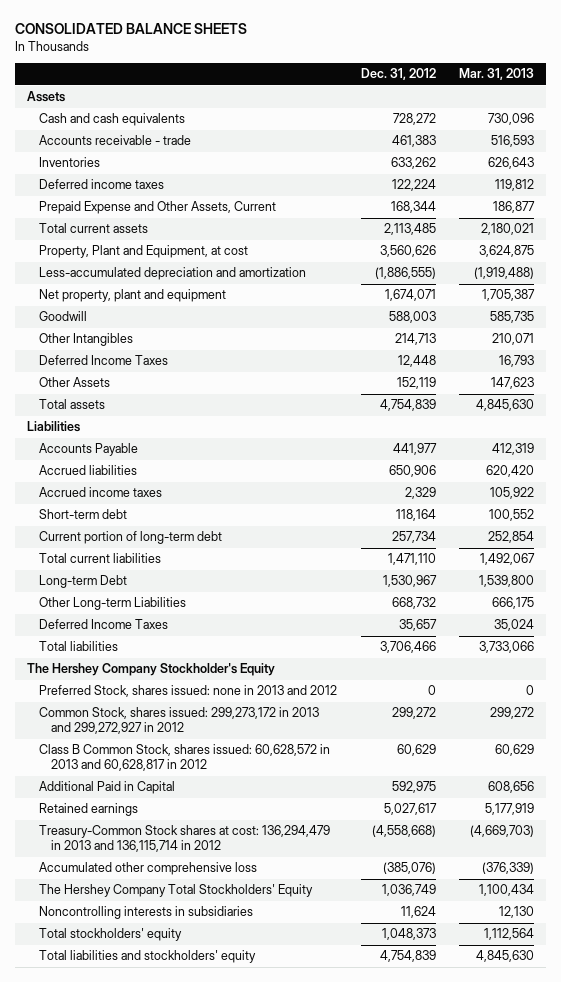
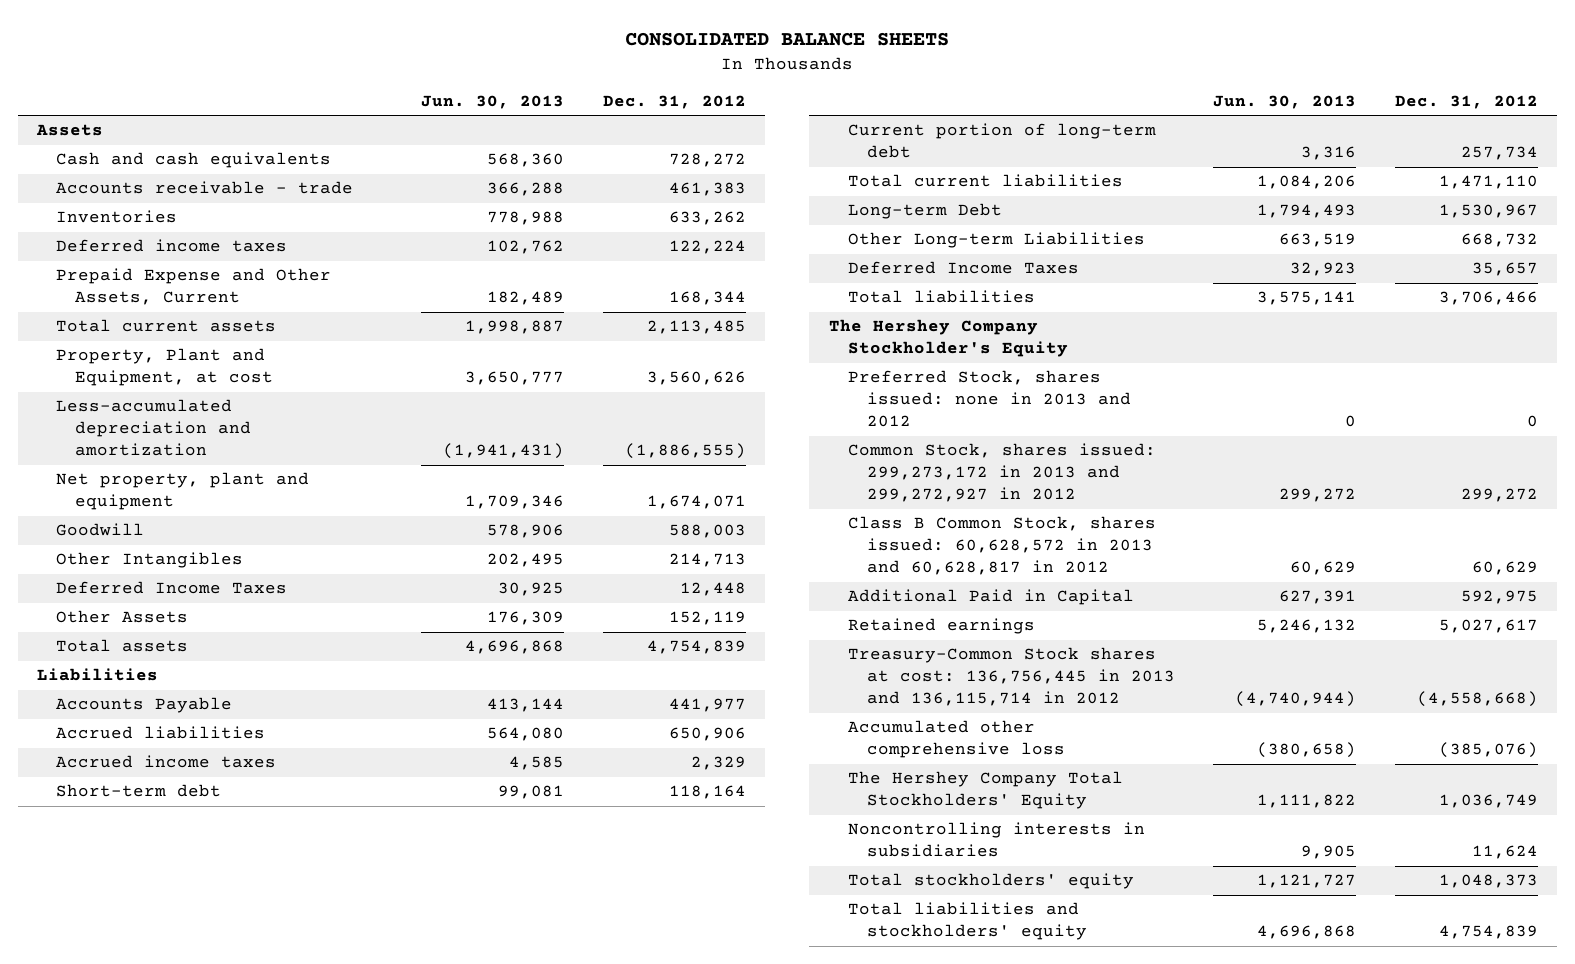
[459,68,535,81] Mar. 31, 2013 -> none
none -> [421,94,565,109] Jun. 30, 2013
[38,825,330,853] Treasury-Common Stock shares at cost: 136,294,479 in 2013 and 136,115,714 in 2012 -> [847,647,1175,707] Treasury-Common Stock shares at cost: 136,756,445 in 2013 and 136,115,714 in 2012

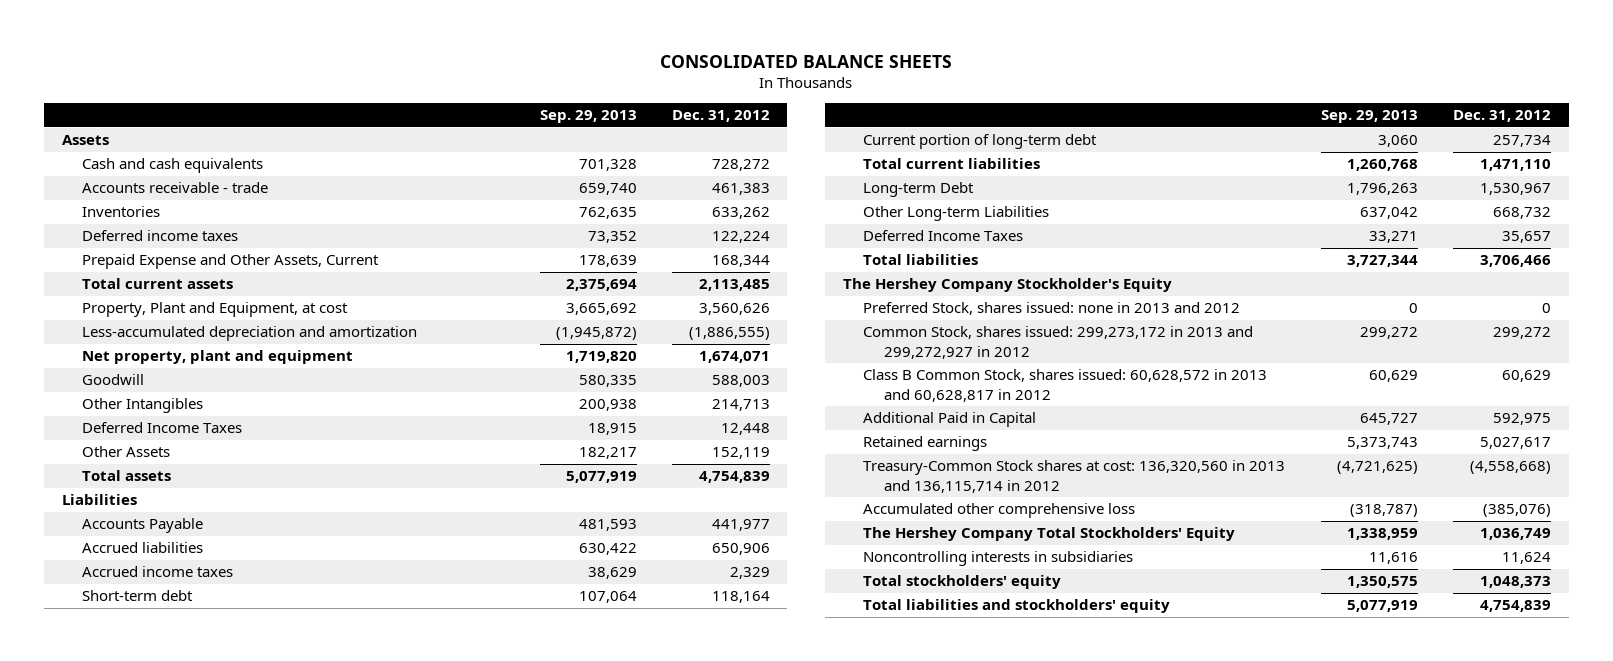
[421,94,565,109] Jun. 30, 2013 -> none
none -> [539,110,637,124] Sep. 29, 2013
[847,647,1175,707] Treasury-Common Stock shares at cost: 136,756,445 in 2013 and 136,115,714 in 2012 -> [863,460,1286,493] Treasury-Common Stock shares at cost: 136,320,560 in 2013 and 136,115,714 in 2012

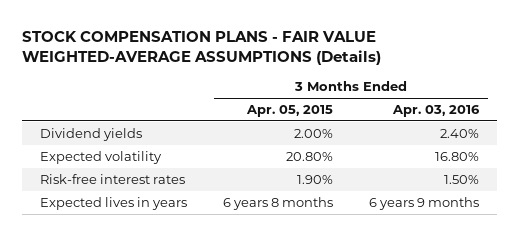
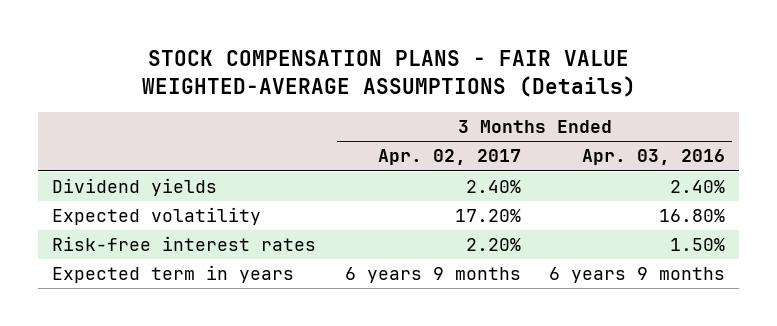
[245,104,333,117] Apr. 05, 2015 -> none
none -> [377,149,521,166] Apr. 02, 2017
[39,196,187,210] Expected lives in years -> [52,265,295,284] Expected term in years

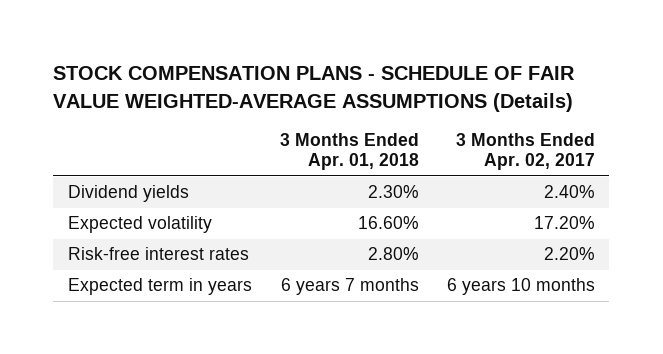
[141,49,636,97] STOCK COMPENSATION PLANS - FAIR VALUE WEIGHTED-AVERAGE ASSUMPTIONS (Details) -> [53,66,576,112] STOCK COMPENSATION PLANS - SCHEDULE OF FAIR VALUE WEIGHTED-AVERAGE ASSUMPTIONS (Details)
[582,149,726,166] Apr. 03, 2016 -> none
none -> [279,133,419,171] 3 Months Ended Apr. 01, 2018
[344,267,521,284] 6 years 9 months -> [447,278,596,296] 6 years 10 months

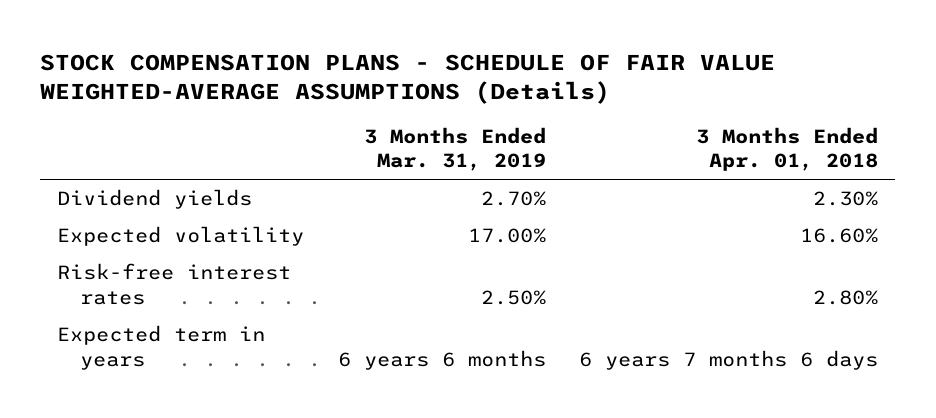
[456,133,596,171] 3 Months Ended Apr. 02, 2017 -> none
none -> [363,127,546,172] 3 Months Ended Mar. 31, 2019
[280,278,419,296] 6 years 7 months -> [579,349,879,370] 6 years 7 months 6 days

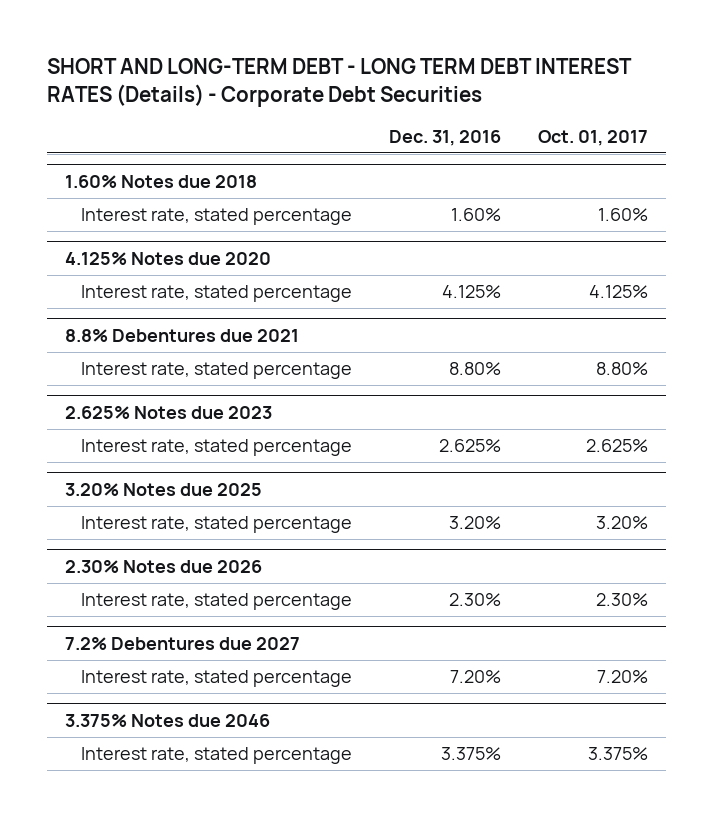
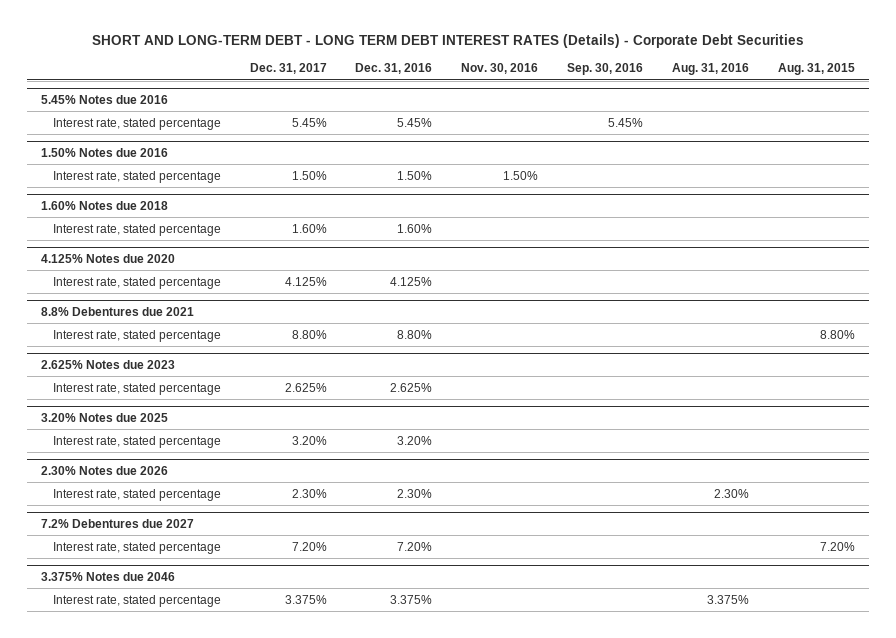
[537,129,648,146] Oct. 01, 2017 -> none
none -> [249,63,327,75] Dec. 31, 2017
none -> [461,63,539,75] Nov. 30, 2016
none -> [567,63,644,76] Sep. 30, 2016
none -> [671,63,749,76] Aug. 31, 2016
none -> [777,63,855,76] Aug. 31, 2015
none -> [41,94,169,104] 5.45% Notes due 2016
none -> [52,117,221,130] Interest rate, stated percentage
none -> [41,147,169,157] 1.50% Notes due 2016
none -> [52,170,221,183] Interest rate, stated percentage

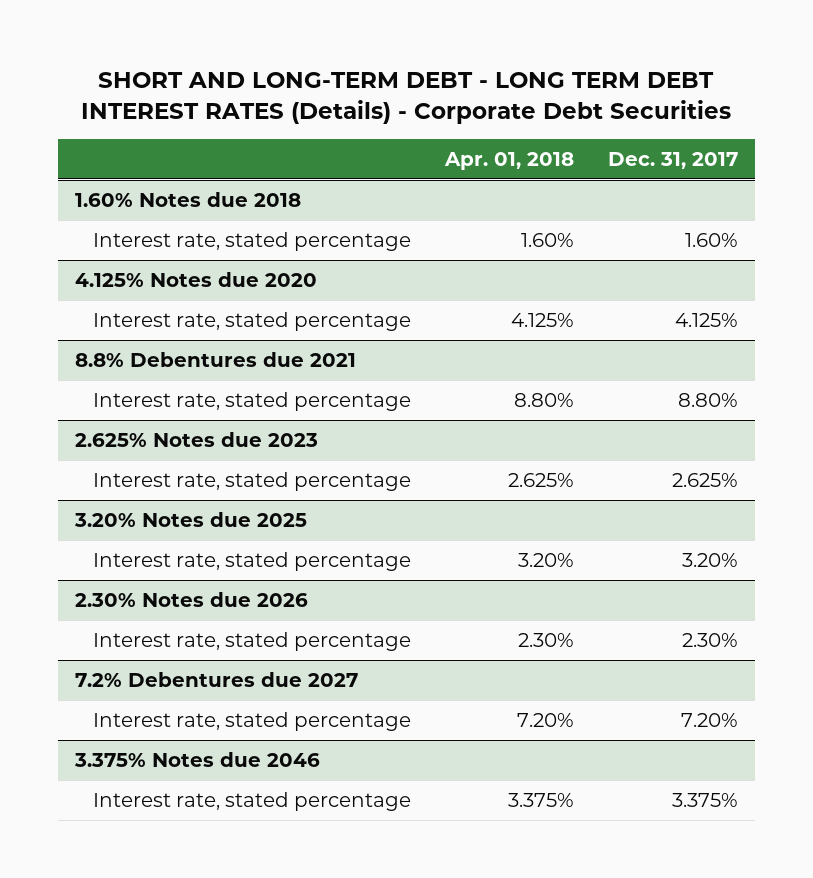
[355,63,433,75] Dec. 31, 2016 -> none
[461,63,539,75] Nov. 30, 2016 -> none
[567,63,644,76] Sep. 30, 2016 -> none
[671,63,749,76] Aug. 31, 2016 -> none
[777,63,855,76] Aug. 31, 2015 -> none
none -> [444,151,575,170] Apr. 01, 2018
[41,94,169,104] 5.45% Notes due 2016 -> none
[52,117,221,130] Interest rate, stated percentage -> none
[41,147,169,157] 1.50% Notes due 2016 -> none
[52,170,221,183] Interest rate, stated percentage -> none

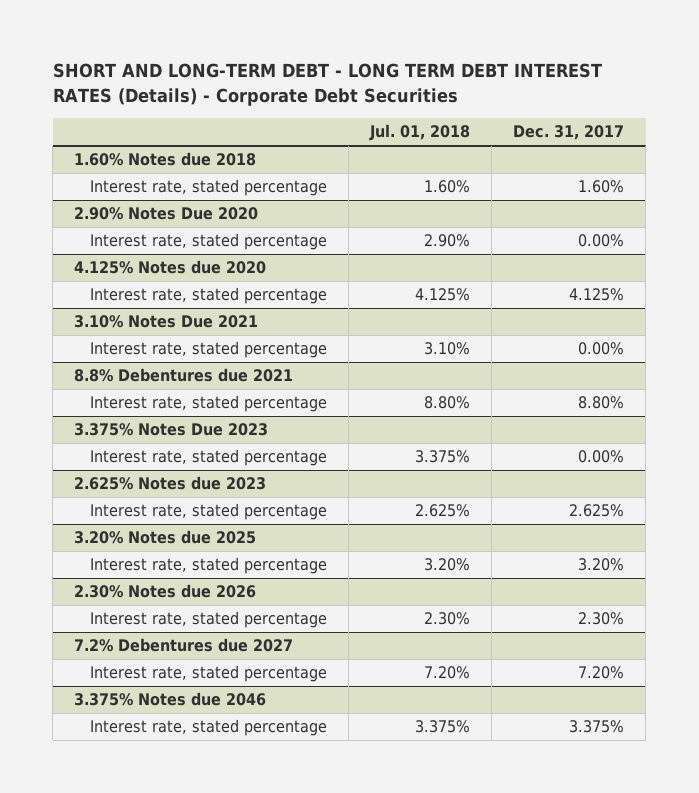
[444,151,575,170] Apr. 01, 2018 -> none
none -> [369,124,471,142] Jul. 01, 2018
none -> [74,207,259,221] 2.90% Notes Due 2020
none -> [89,233,327,251] Interest rate, stated percentage
none -> [74,315,259,329] 3.10% Notes Due 2021
none -> [89,341,327,359] Interest rate, stated percentage
none -> [74,423,269,437] 3.375% Notes Due 2023
none -> [89,449,327,467] Interest rate, stated percentage

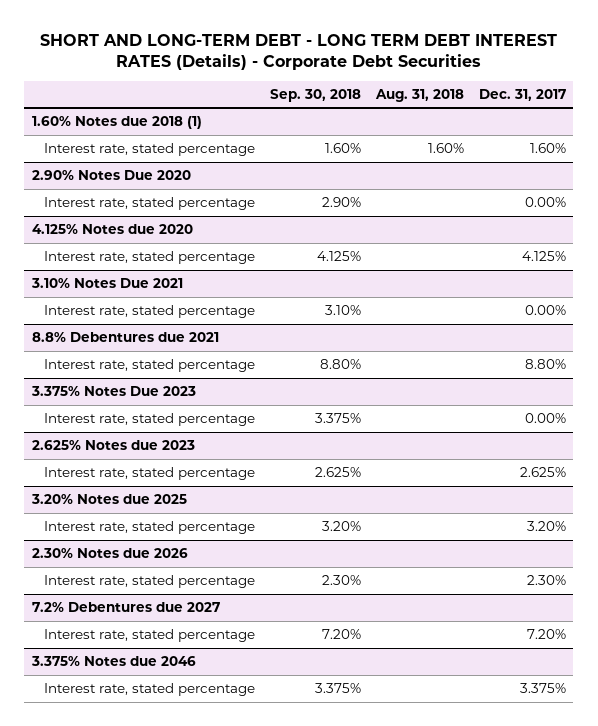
[369,124,471,142] Jul. 01, 2018 -> none
none -> [270,88,362,102] Sep. 30, 2018
none -> [375,88,465,102] Aug. 31, 2018
[74,152,257,167] 1.60% Notes due 2018 -> [31,116,202,130] 1.60% Notes due 2018 (1)

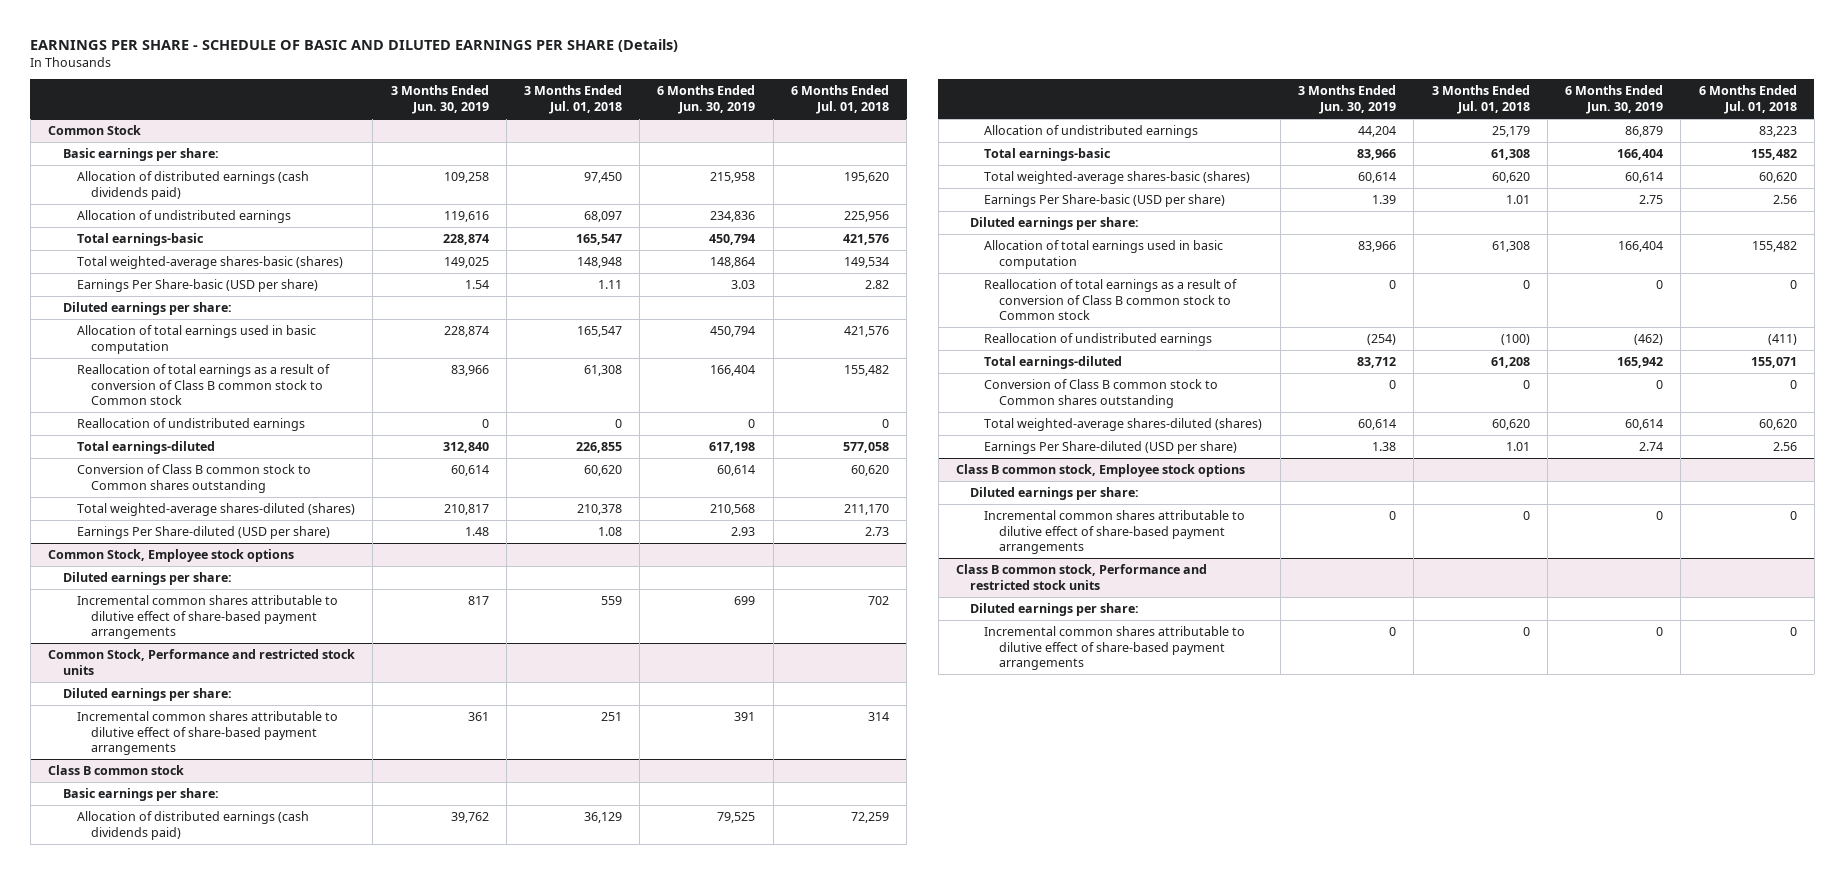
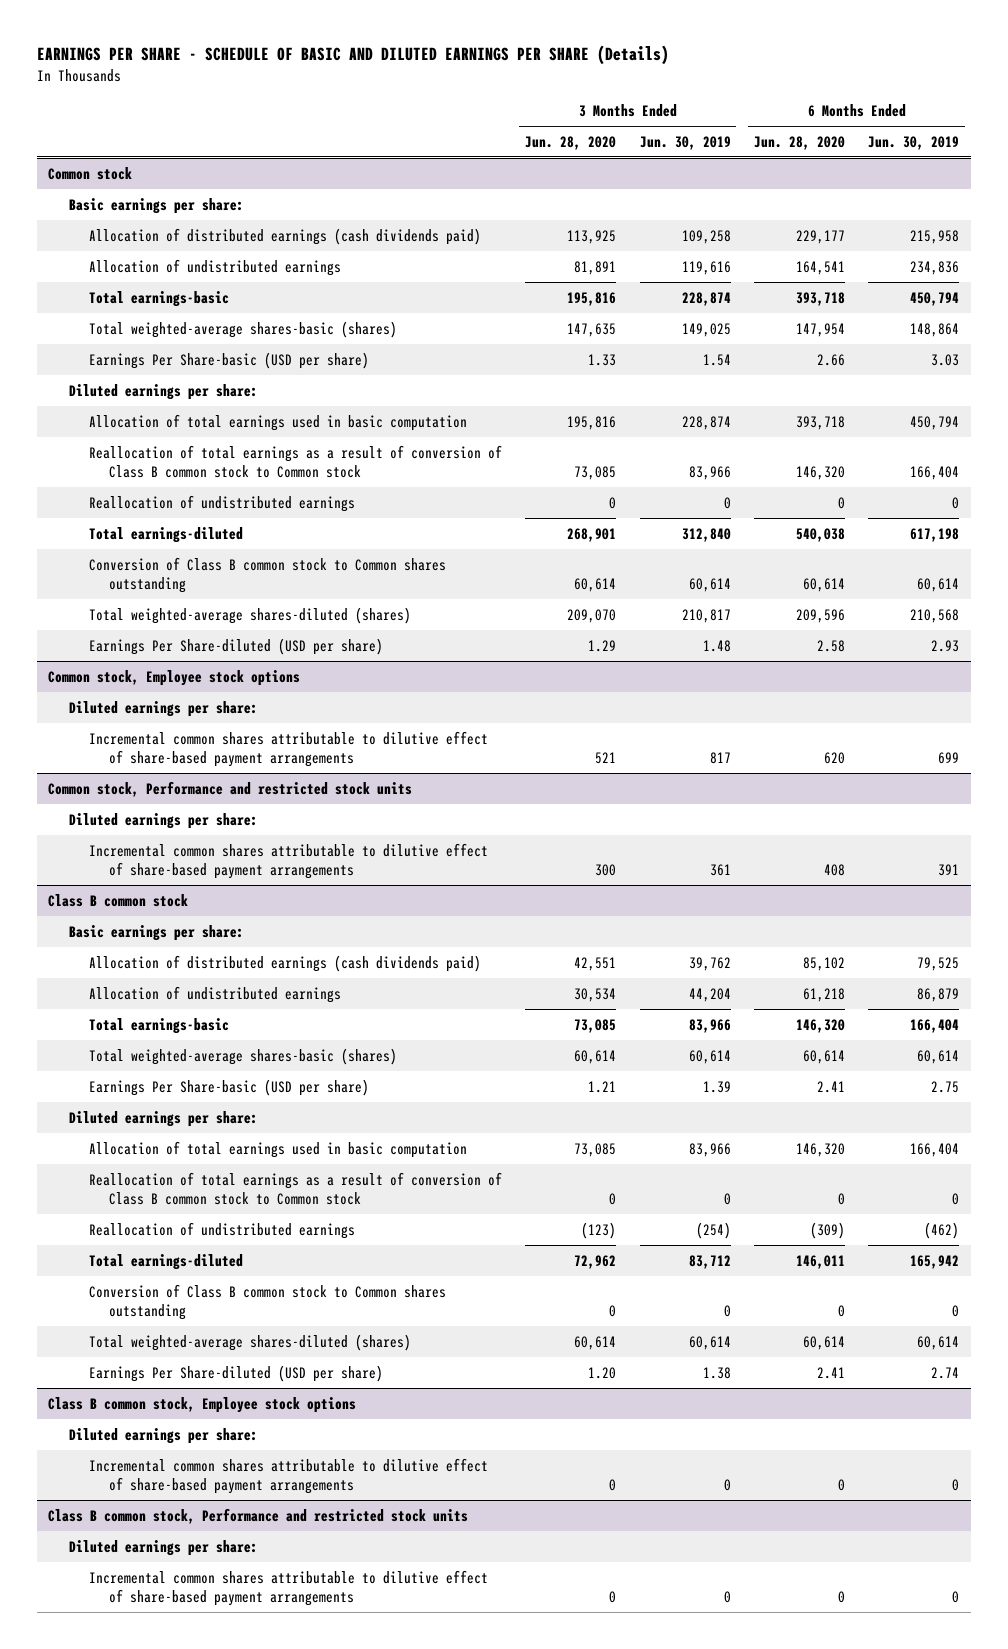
[524,85,623,114] 3 Months Ended Jul. 01, 2018 -> none
[790,85,889,114] 6 Months Ended Jul. 01, 2018 -> none
none -> [525,135,617,150] Jun. 28, 2020
none -> [753,135,845,150] Jun. 28, 2020
[48,125,142,136] Common Stock -> [48,166,133,180] Common stock
[48,549,295,563] Common Stock, Employee stock options -> [48,669,301,686] Common stock, Employee stock options
[48,649,356,675] Common Stock, Performance and restricted stock units -> [48,780,413,797] Common stock, Performance and restricted stock units

